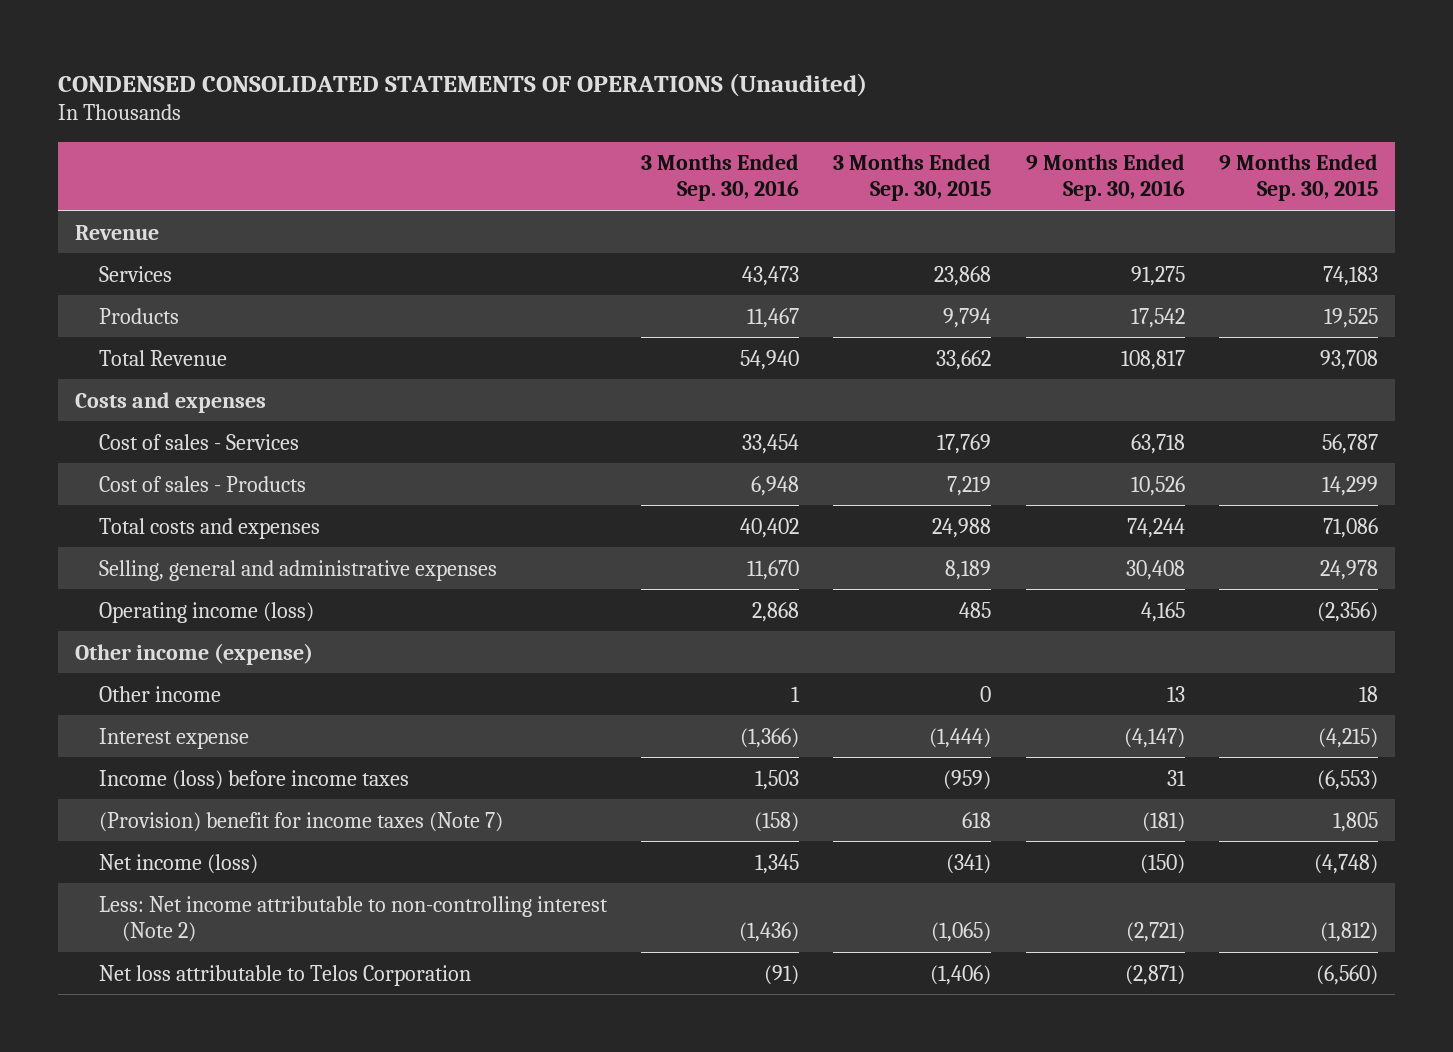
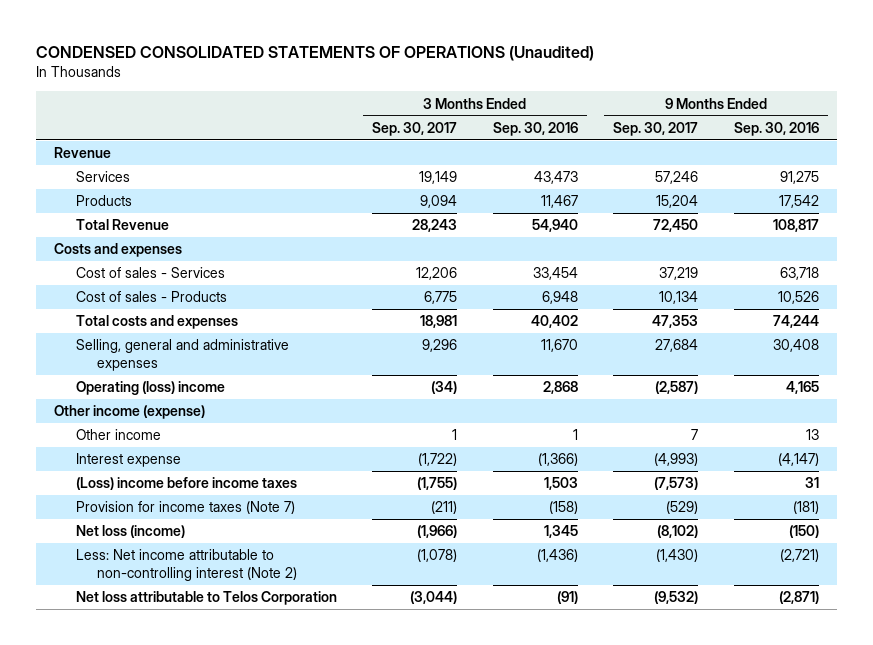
[833,154,992,202] 3 Months Ended Sep. 30, 2015 -> none
[1218,154,1378,202] 9 Months Ended Sep. 30, 2015 -> none
none -> [372,121,458,136] Sep. 30, 2017
none -> [613,121,699,136] Sep. 30, 2017
[98,601,314,623] Operating income (loss) -> [75,381,225,396] Operating (loss) income
[98,769,409,790] Income (loss) before income taxes -> [75,477,297,491] (Loss) income before income taxes
[98,811,503,832] (Provision) benefit for income taxes (Note 7) -> [75,501,295,515] Provision for income taxes (Note 7)
[98,853,258,874] Net income (loss) -> [75,525,185,539] Net loss (income)

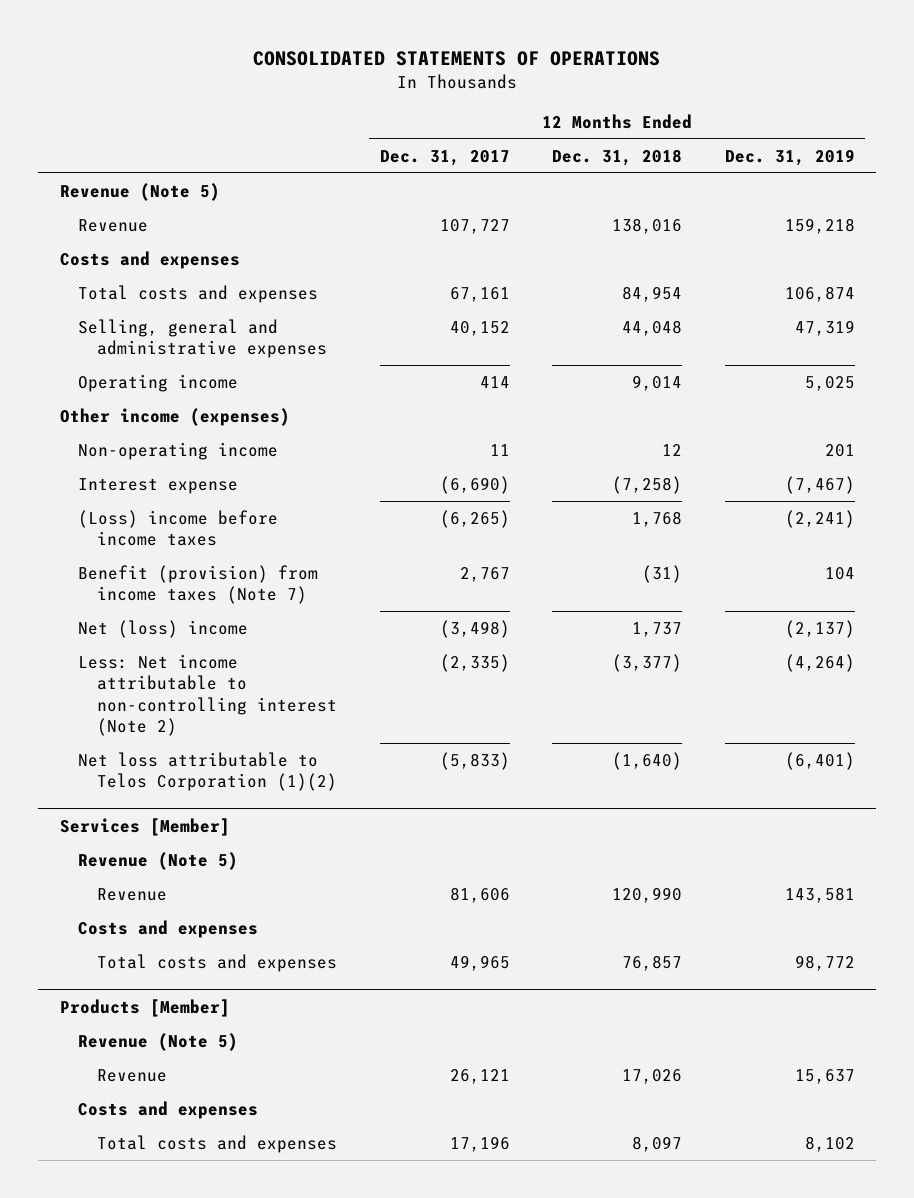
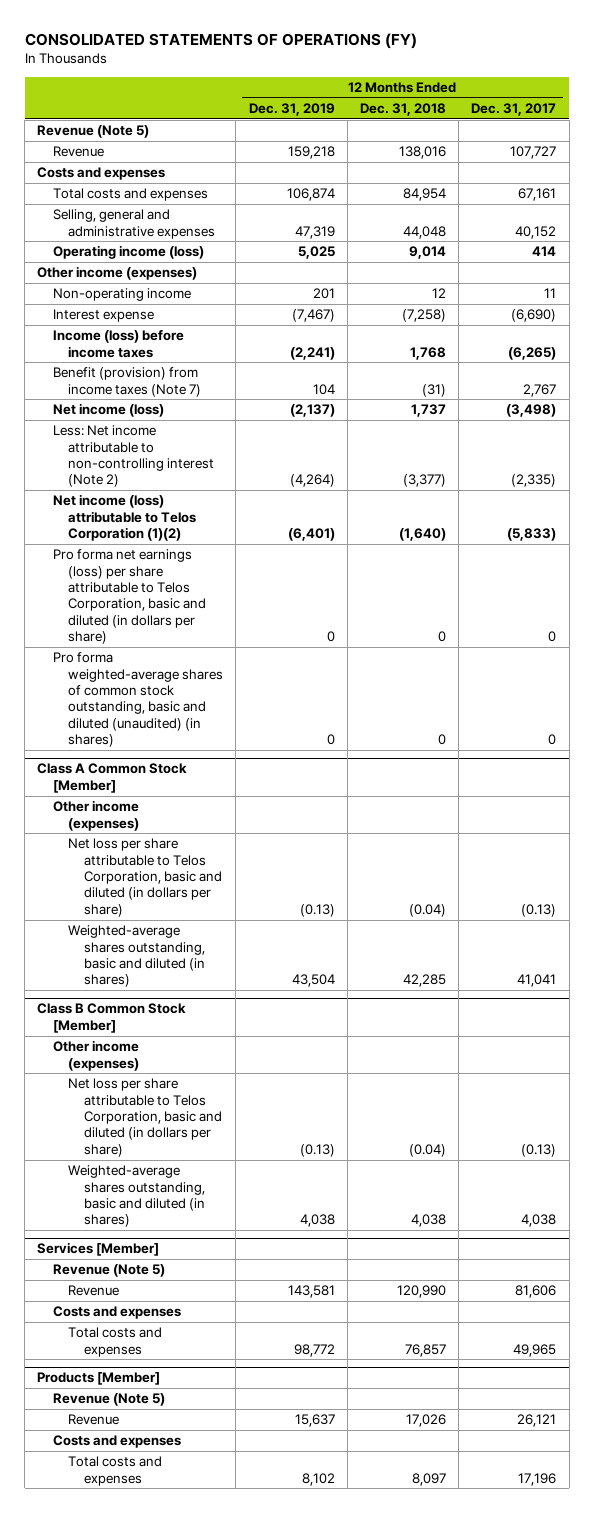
[253,50,661,66] CONSOLIDATED STATEMENTS OF OPERATIONS -> [24,33,417,50] CONSOLIDATED STATEMENTS OF OPERATIONS (FY)
[78,373,239,392] Operating income -> [52,245,204,260] Operating income (loss)
[78,509,279,547] (Loss) income before income taxes -> [52,330,184,358] Income (loss) before income taxes
[78,619,249,638] Net (loss) income -> [52,403,164,418] Net income (loss)
[78,751,338,792] Net loss attributable to Telos Corporation (1)(2) -> [52,494,197,542] Net income (loss) attributable to Telos Corporation (1)(2)
none -> [52,549,207,645] Pro forma net earnings (loss) per share attributable to Telos Corporation, basic and diluted (in dollars per share)
none -> [52,652,224,748] Pro forma weighted-average shares of common stock outstanding, basic and diluted (unaudited) (in shares)
none -> [37,763,188,793] Class A Common Stock [Member]
none -> [52,800,140,831] Other income (expenses)
none -> [68,838,222,917] Net loss per share attributable to Telos Corporation, basic and diluted (in dollars per share)
none -> [68,925,205,988] Weighted-average shares outstanding, basic and diluted (in shares)
none -> [37,1003,187,1033] Class B Common Stock [Member]
none -> [52,1040,140,1071] Other income (expenses)
none -> [68,1078,222,1157] Net loss per share attributable to Telos Corporation, basic and diluted (in dollars per share)
none -> [68,1165,205,1228] Weighted-average shares outstanding, basic and diluted (in shares)

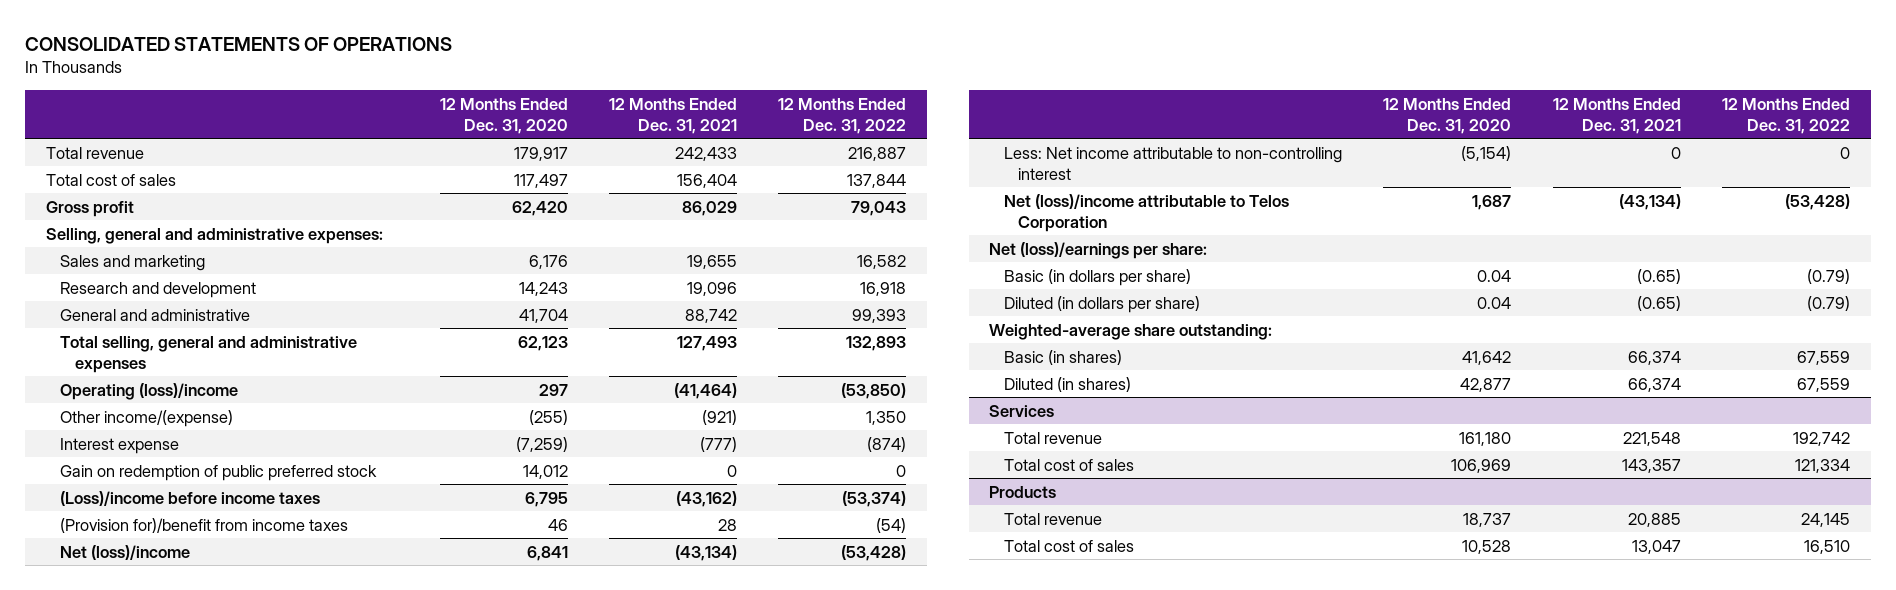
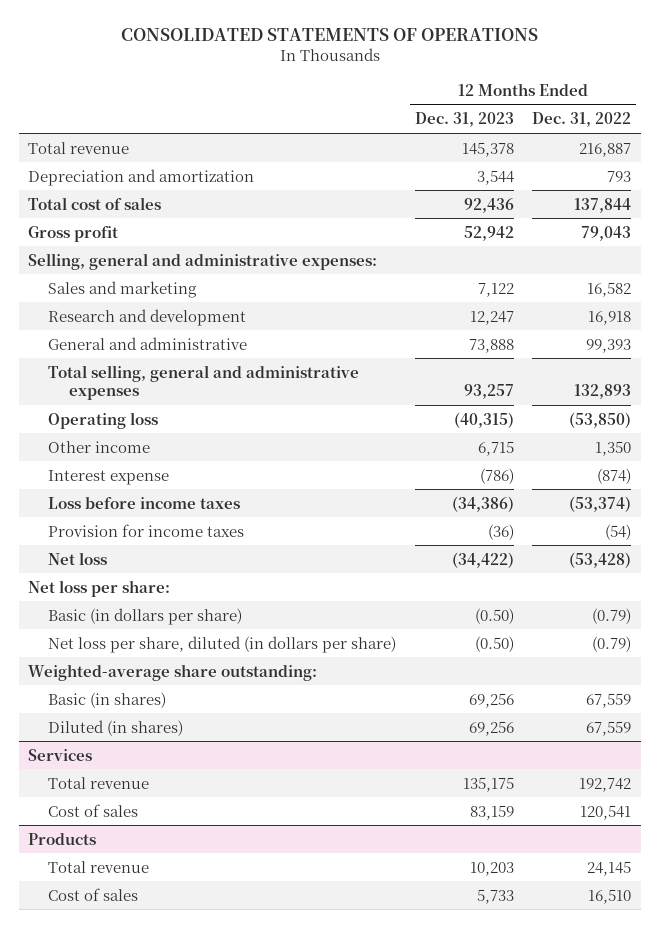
[439,97,568,134] 12 Months Ended Dec. 31, 2020 -> none
[609,97,738,134] 12 Months Ended Dec. 31, 2021 -> none
none -> [414,112,514,128] Dec. 31, 2023
none -> [27,168,254,186] Depreciation and amortization
[60,382,239,400] Operating (loss)/income -> [48,411,159,429] Operating loss
[60,409,234,427] Other income/(expense) -> [48,440,151,453] Other income
[60,464,378,481] Gain on redemption of public preferred stock -> none
[60,544,191,560] Net (loss)/income -> none
[1003,146,1342,180] Less: Net income attributable to non-controlling interest -> none
[60,490,321,506] (Loss)/income before income taxes -> [48,496,241,509] Loss before income taxes
[60,517,349,533] (Provision for)/benefit from income taxes -> [48,523,245,537] Provision for income taxes
[1003,193,1289,232] Net (loss)/income attributable to Telos Corporation -> [48,551,108,565] Net loss
[989,241,1208,259] Net (loss)/earnings per share: -> [27,579,170,597] Net loss per share:
[1003,295,1200,313] Diluted (in dollars per share) -> [48,635,397,653] Net loss per share, diluted (in dollars per share)
[1003,458,1134,471] Total cost of sales -> [48,803,139,817] Cost of sales
[1795,458,1851,473] 121,334 -> [580,804,632,820] 120,541
[1003,539,1134,552] Total cost of sales -> [48,887,139,901] Cost of sales

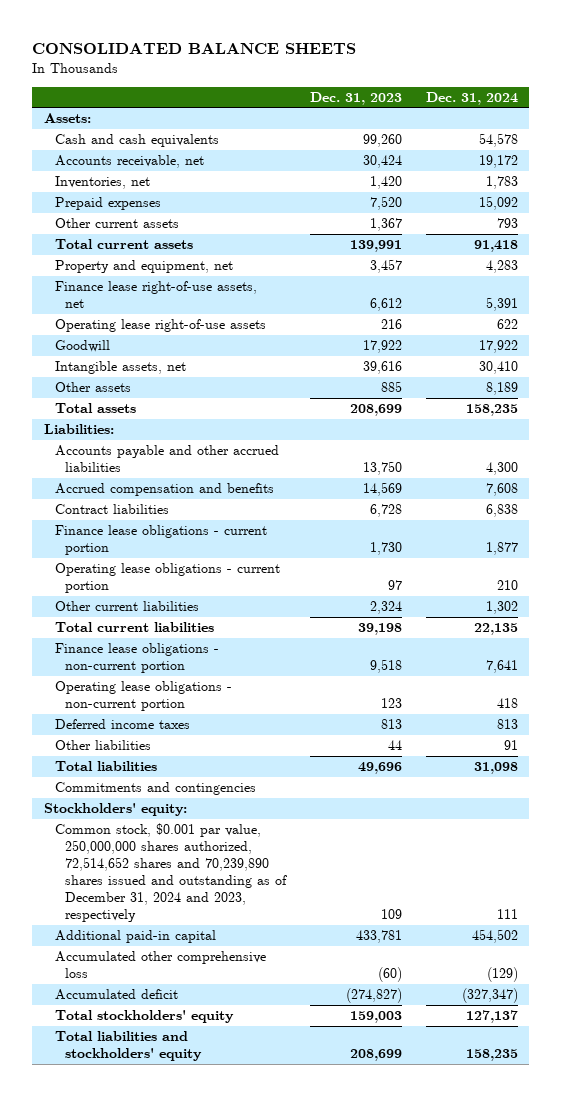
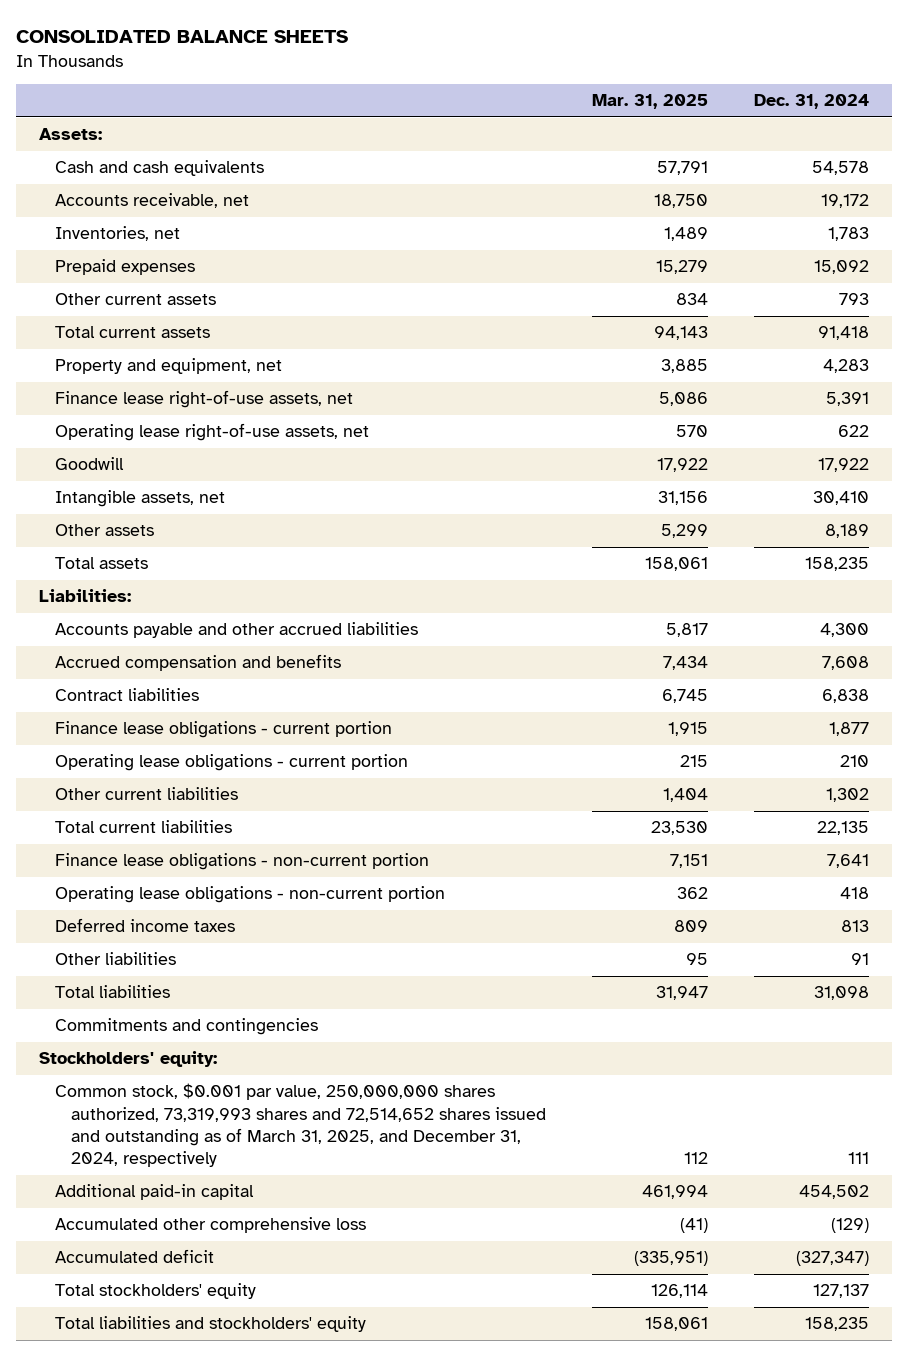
[309,91,402,105] Dec. 31, 2023 -> none
none -> [591,94,708,110] Mar. 31, 2025
[54,319,266,333] Operating lease right-of-use assets -> [55,423,370,442] Operating lease right-of-use assets, net
[54,823,288,923] Common stock, $0.001 par value, 250,000,000 shares authorized, 72,514,652 shares and 70,239,890 shares issued and outstanding as of December 31, 2024 and 2023, respectively -> [55,1083,546,1168] Common stock, $0.001 par value, 250,000,000 shares authorized, 73,319,993 shares and 72,514,652 shares issued and outstanding as of March 31, 2025, and December 31, 2024, respectively

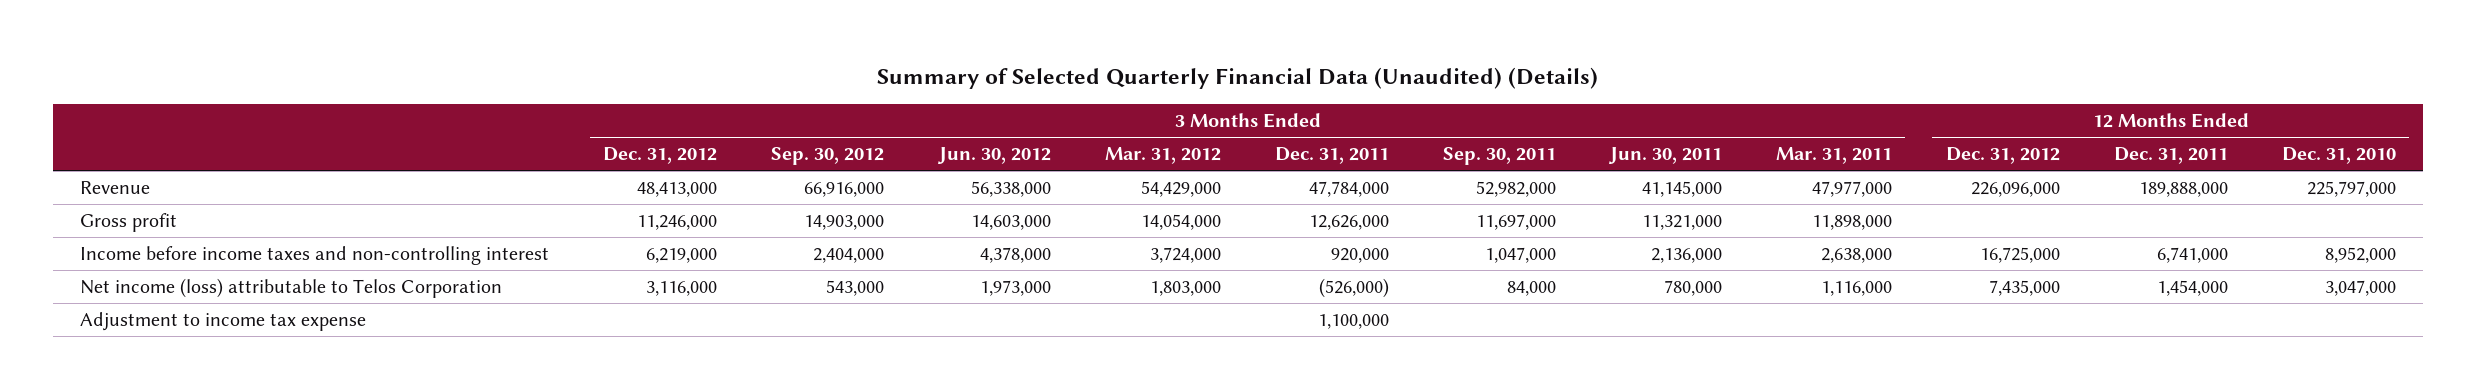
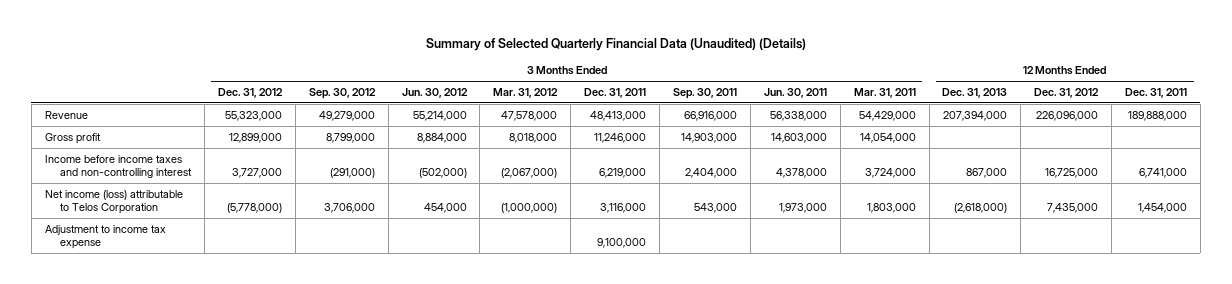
[2281,147,2396,165] Dec. 31, 2010 -> none
none -> [942,88,1008,99] Dec. 31, 2013
[637,182,718,198] 48,413,000 -> [224,110,282,121] 55,323,000
[804,182,885,198] 66,916,000 -> [318,110,375,121] 49,279,000
[970,181,1051,198] 56,338,000 -> [412,110,467,121] 55,214,000
[1140,181,1221,198] 54,429,000 -> [501,110,558,121] 47,578,000
[1308,181,1389,198] 47,784,000 -> [590,110,647,121] 48,413,000
[1475,181,1556,198] 52,982,000 -> [683,110,737,121] 66,916,000
[1641,181,1722,198] 41,145,000 -> [769,110,827,121] 56,338,000
[1811,181,1892,198] 47,977,000 -> [858,110,916,121] 54,429,000
[637,215,718,231] 11,246,000 -> [228,132,282,143] 12,899,000
[804,215,885,231] 14,903,000 -> [325,132,375,143] 8,799,000
[970,215,1051,231] 14,603,000 -> [416,132,467,143] 8,884,000
[1140,214,1221,231] 14,054,000 -> [509,132,558,143] 8,018,000
[1308,215,1389,231] 12,626,000 -> [594,132,647,143] 11,246,000
[1475,214,1556,231] 11,697,000 -> [680,132,737,143] 14,903,000
[1641,215,1722,231] 11,321,000 -> [770,132,827,143] 14,603,000
[1811,215,1892,231] 11,898,000 -> [859,132,916,143] 14,054,000
[646,248,718,264] 6,219,000 -> [231,167,282,178] 3,727,000
[813,248,885,264] 2,404,000 -> [329,167,375,178] (291,000)
[979,247,1051,264] 4,378,000 -> [418,167,467,178] (502,000)
[1149,247,1221,264] 3,724,000 -> [501,167,558,178] (2,067,000)
[1330,248,1389,264] 920,000 -> [599,167,647,178] 6,219,000
[1484,247,1556,264] 1,047,000 -> [684,167,737,178] 2,404,000
[1650,248,1722,264] 2,136,000 -> [775,167,827,178] 4,378,000
[1820,248,1892,264] 2,638,000 -> [864,167,916,178] 3,724,000
[646,281,718,297] 3,116,000 -> [226,202,282,213] (5,778,000)
[826,280,885,297] 543,000 -> [323,202,375,213] 3,706,000
[979,280,1051,297] 1,973,000 -> [423,202,467,213] 454,000
[1149,281,1221,297] 1,803,000 -> [501,202,558,213] (1,000,000)
[1318,278,1389,299] (526,000) -> [600,202,647,213] 3,116,000
[1506,281,1556,297] 84,000 -> [693,202,737,213] 543,000
[1663,280,1722,297] 780,000 -> [778,202,827,213] 1,973,000
[1820,281,1892,297] 1,116,000 -> [866,202,916,213] 1,803,000
[1317,314,1389,330] 1,100,000 -> [597,237,647,248] 9,100,000

